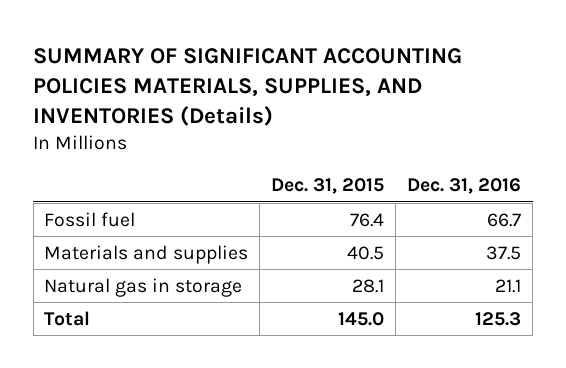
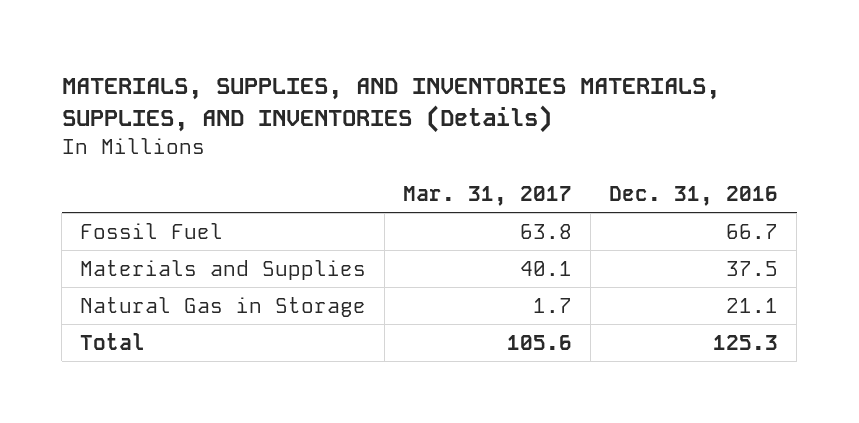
[33,48,463,127] SUMMARY OF SIGNIFICANT ACCOUNTING POLICIES MATERIALS, SUPPLIES, AND INVENTORIES (Details) -> [61,78,720,134] MATERIALS, SUPPLIES, AND INVENTORIES MATERIALS, SUPPLIES, AND INVENTORIES (Details)
[271,178,385,195] Dec. 31, 2015 -> none
none -> [403,185,573,206] Mar. 31, 2017
[44,211,136,227] Fossil fuel -> [80,222,224,239] Fossil Fuel
[44,244,249,264] Materials and supplies -> [80,259,367,280] Materials and Supplies
[44,277,243,297] Natural gas in storage -> [80,296,367,317] Natural Gas in Storage

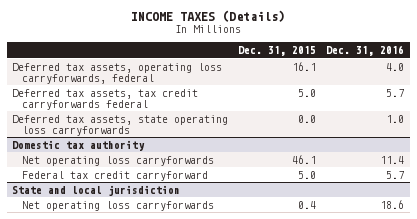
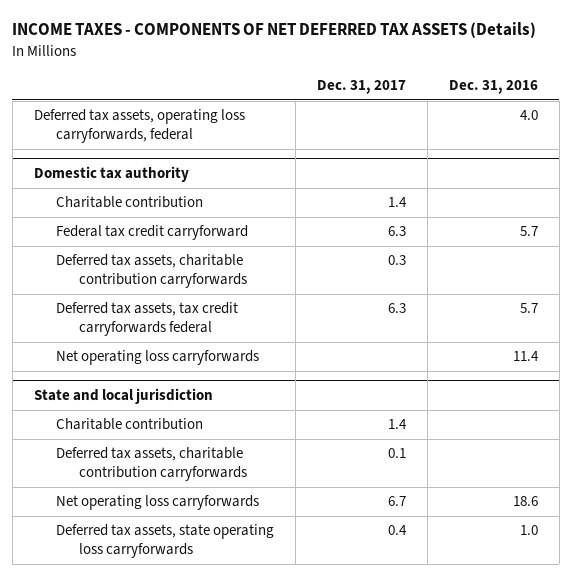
[131,10,286,23] INCOME TAXES (Details) -> [12,22,537,39] INCOME TAXES - COMPONENTS OF NET DEFERRED TAX ASSETS (Details)
[238,46,317,57] Dec. 31, 2015 -> none
none -> [316,79,406,94] Dec. 31, 2017
[12,88,199,110] Deferred tax assets, tax credit carryforwards federal -> none
[12,114,229,136] Deferred tax assets, state operating loss carryforwards -> none
none -> [56,196,204,209] Charitable contribution
none -> [56,254,247,289] Deferred tax assets, charitable contribution carryforwards
none -> [56,302,239,337] Deferred tax assets, tax credit carryforwards federal
[21,155,214,166] Net operating loss carryforwards -> [56,350,260,366] Net operating loss carryforwards
none -> [56,418,204,431] Charitable contribution
none -> [56,447,247,482] Deferred tax assets, charitable contribution carryforwards
none -> [56,524,275,559] Deferred tax assets, state operating loss carryforwards

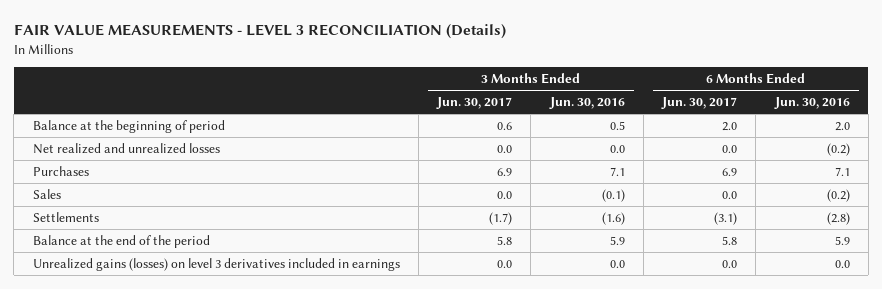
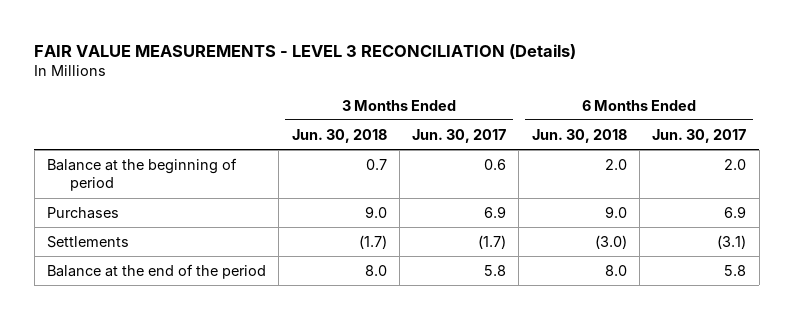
[548,97,625,110] Jun. 30, 2016 -> none
[773,97,850,110] Jun. 30, 2016 -> none
none -> [291,128,387,143] Jun. 30, 2018
none -> [531,128,627,143] Jun. 30, 2018
[32,142,220,154] Net realized and unrealized losses -> none
[32,188,61,199] Sales -> none
[32,257,400,271] Unrealized gains (losses) on level 3 derivatives included in earnings -> none

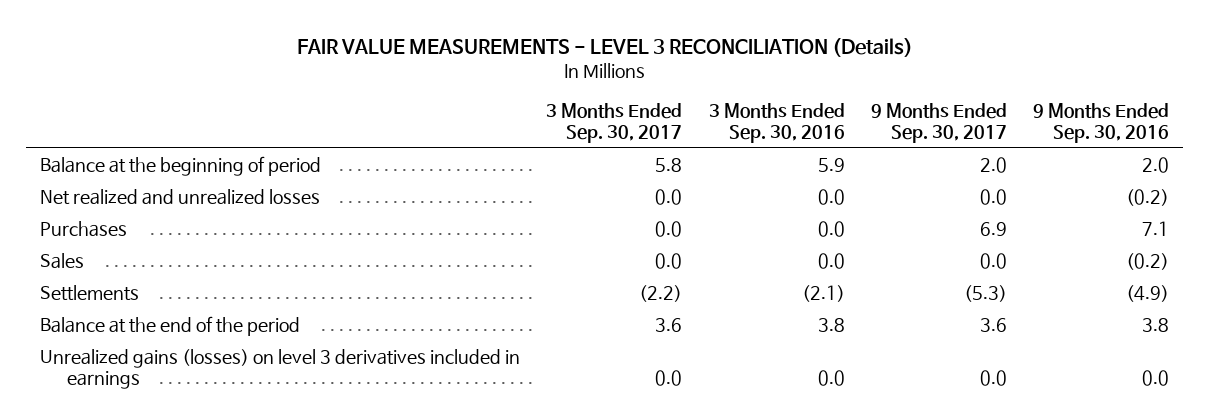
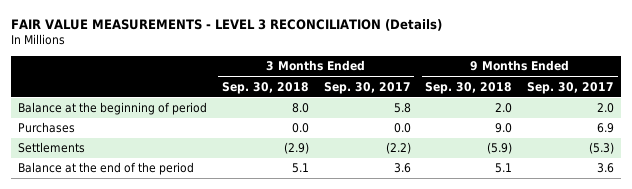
[708,103,845,144] 3 Months Ended Sep. 30, 2016 -> none
[1033,103,1170,144] 9 Months Ended Sep. 30, 2016 -> none
none -> [222,81,310,94] Sep. 30, 2018
none -> [425,81,513,94] Sep. 30, 2018
[39,189,320,206] Net realized and unrealized losses -> none
[39,253,84,270] Sales -> none
[39,349,520,390] Unrealized gains (losses) on level 3 derivatives included in earnings -> none

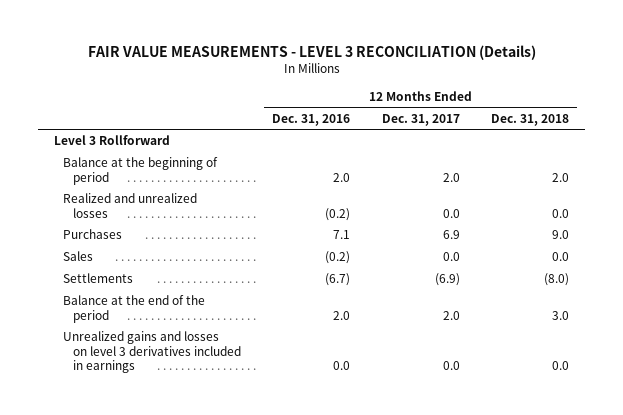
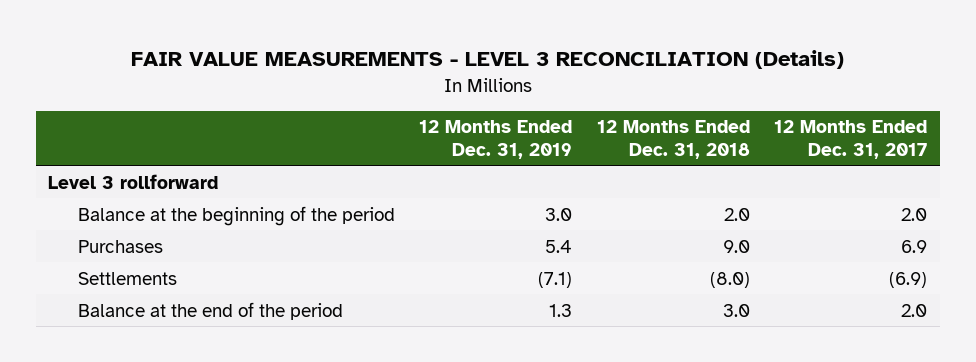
[272,113,351,126] Dec. 31, 2016 -> none
none -> [419,120,573,159] 12 Months Ended Dec. 31, 2019
[63,193,198,218] Realized and unrealized losses -> none
[54,135,171,146] Level 3 Rollforward -> [48,173,219,189] Level 3 rollforward
[63,157,219,185] Balance at the beginning of period -> [77,205,395,226] Balance at the beginning of the period
[63,251,94,262] Sales -> none
[63,331,241,373] Unrealized gains and losses on level 3 derivatives included in earnings -> none

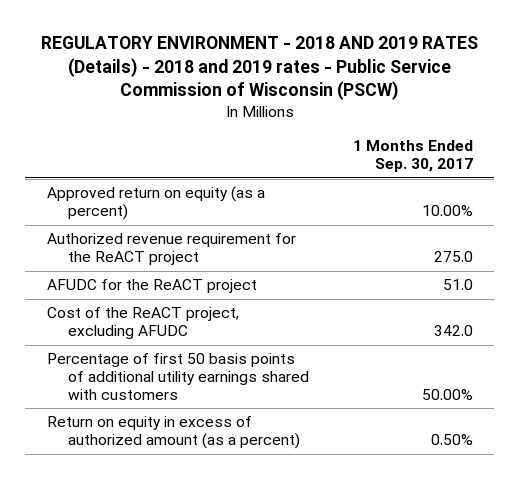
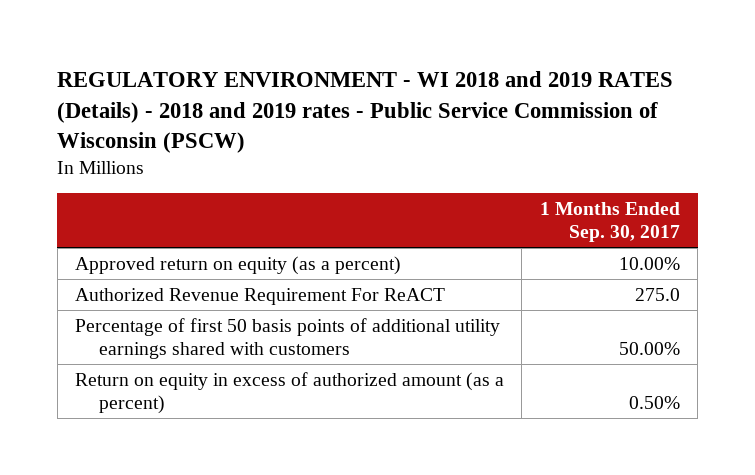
[40,35,478,101] REGULATORY ENVIRONMENT - 2018 AND 2019 RATES (Details) - 2018 and 2019 rates - Public Service Commission of Wisconsin (PSCW) -> [57,71,674,153] REGULATORY ENVIRONMENT - WI 2018 and 2019 RATES (Details) - 2018 and 2019 rates - Public Service Commission of Wisconsin (PSCW)
[46,279,257,294] AFUDC for the ReACT project -> none
[46,307,239,340] Cost of the ReACT project, excluding AFUDC -> none
[46,233,296,266] Authorized revenue requirement for the ReACT project -> [75,287,446,305] Authorized Revenue Requirement For ReACT

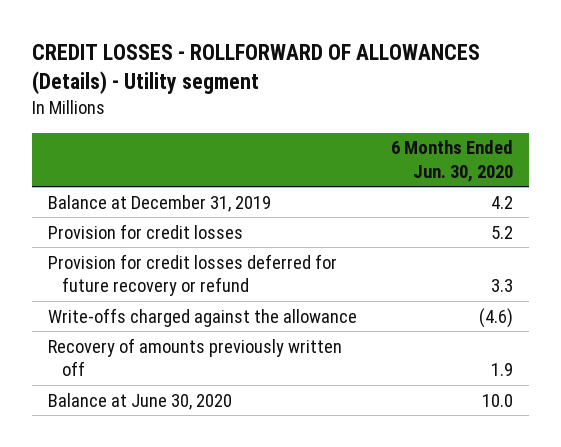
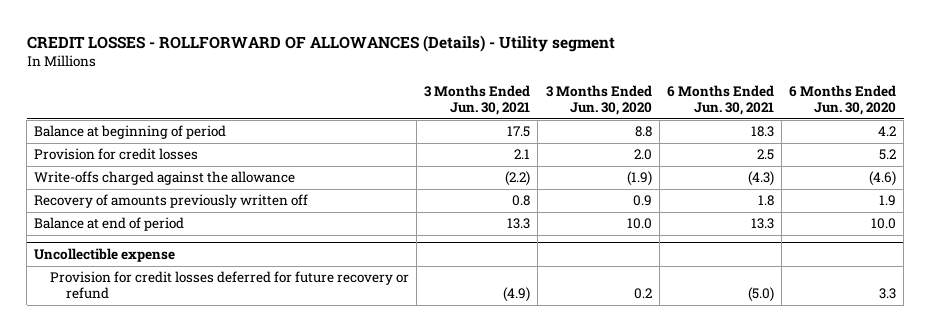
none -> [424,85,531,116] 3 Months Ended Jun. 30, 2021
none -> [545,85,652,116] 3 Months Ended Jun. 30, 2020
none -> [666,85,774,116] 6 Months Ended Jun. 30, 2021
[48,194,272,212] Balance at December 31, 2019 -> [34,125,227,140] Balance at beginning of period
[48,253,338,297] Provision for credit losses deferred for future recovery or refund -> none
[48,392,233,410] Balance at June 30, 2020 -> [34,217,185,232] Balance at end of period
none -> [34,248,176,263] Uncollectible expense
none -> [49,271,409,300] Provision for credit losses deferred for future recovery or refund

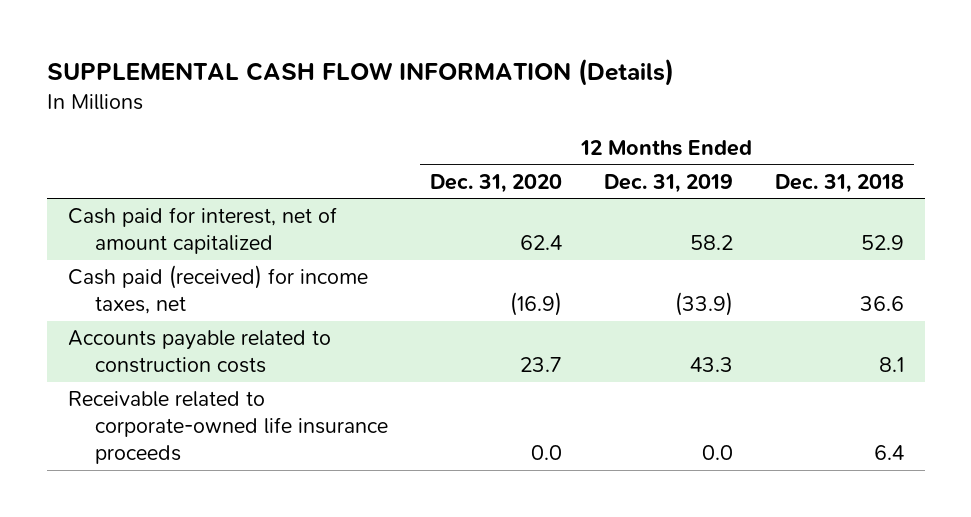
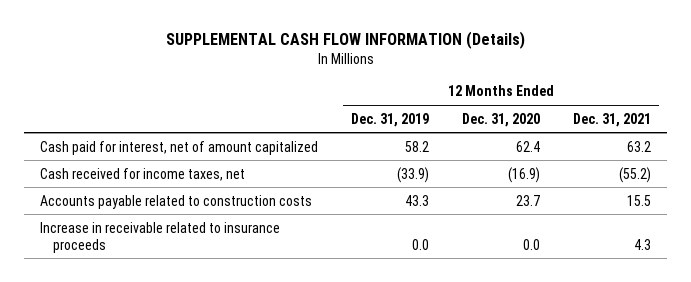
[774,173,904,193] Dec. 31, 2018 -> none
none -> [572,112,651,127] Dec. 31, 2021
[67,265,368,315] Cash paid (received) for income taxes, net -> [40,167,246,181] Cash received for income taxes, net
[67,391,389,465] Receivable related to corporate-owned life insurance proceeds -> [40,221,281,253] Increase in receivable related to insurance proceeds

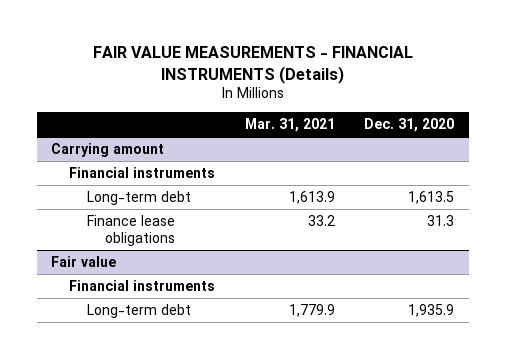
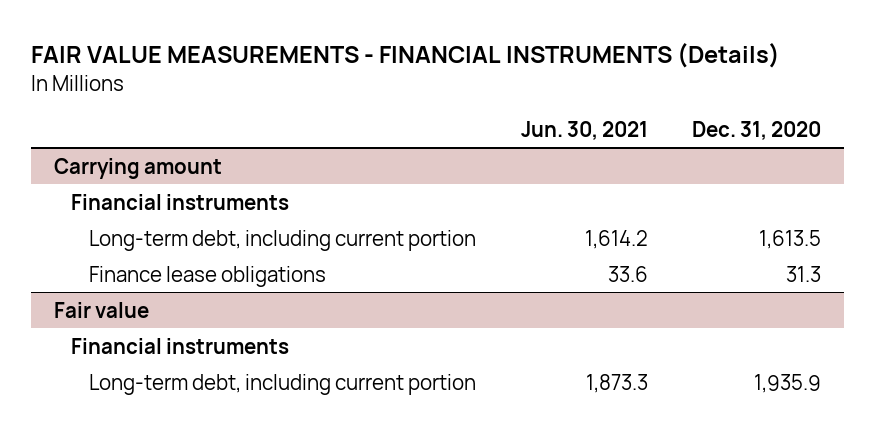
[244,118,335,133] Mar. 31, 2021 -> none
none -> [520,120,648,140] Jun. 30, 2021
[86,190,191,205] Long-term debt -> [89,229,477,251] Long-term debt, including current portion
[86,303,191,318] Long-term debt -> [89,373,477,395] Long-term debt, including current portion

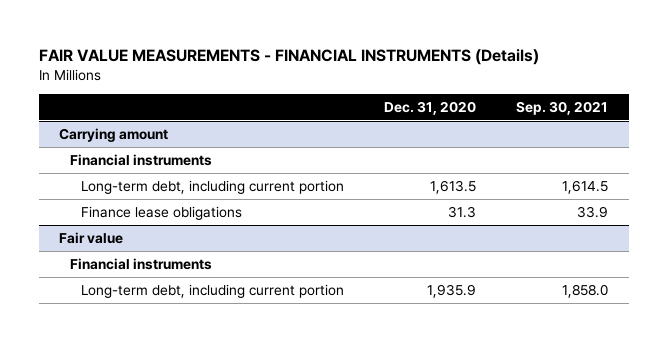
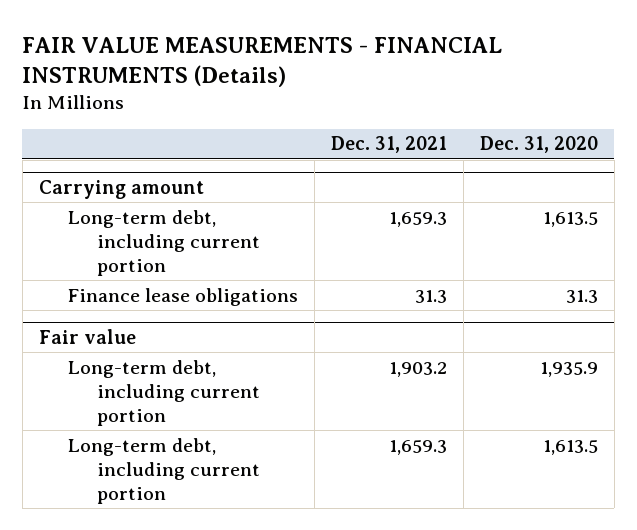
[516,100,609,115] Sep. 30, 2021 -> none
none -> [330,136,447,154] Dec. 31, 2021
[69,153,212,166] Financial instruments -> none
[69,257,212,270] Financial instruments -> none
none -> [67,437,260,505] Long-term debt, including current portion

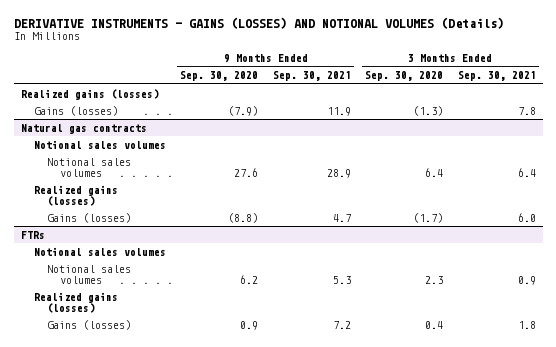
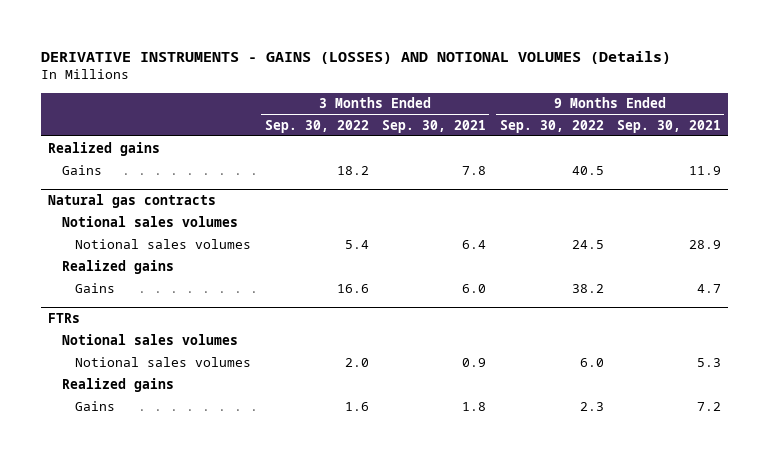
[180,71,259,82] Sep. 30, 2020 -> none
[365,71,444,82] Sep. 30, 2020 -> none
none -> [264,119,369,133] Sep. 30, 2022
none -> [499,119,604,133] Sep. 30, 2022
[20,88,159,100] Realized gains (losses) -> [48,141,161,156] Realized gains
[33,105,118,116] Gains (losses) -> [61,164,102,175] Gains
[33,184,118,206] Realized gains (losses) -> [61,259,174,274] Realized gains
[47,212,132,223] Gains (losses) -> [75,282,116,293] Gains
[33,291,118,313] Realized gains (losses) -> [61,377,174,392] Realized gains
[47,319,132,330] Gains (losses) -> [75,400,116,411] Gains

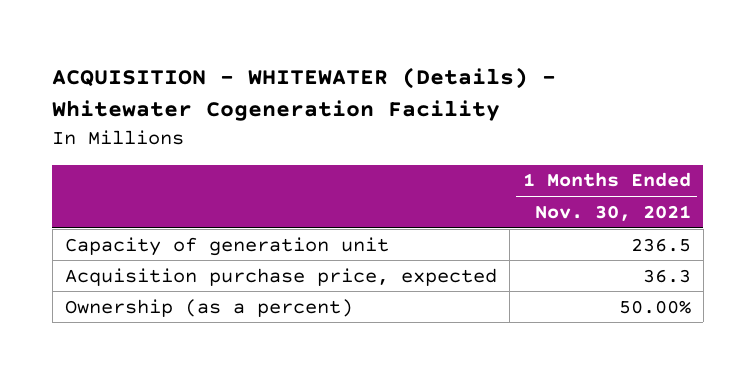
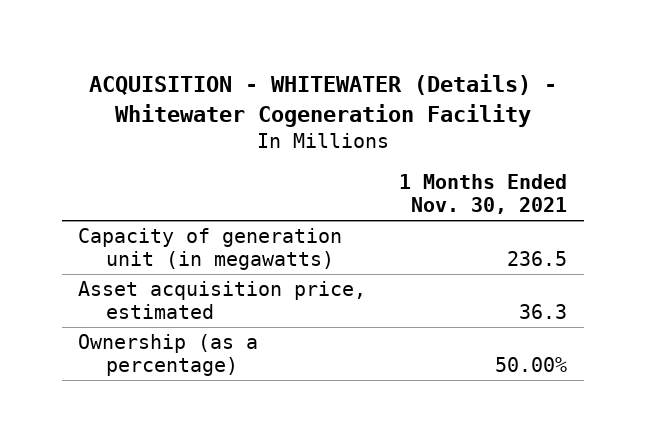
[65,236,390,256] Capacity of generation unit -> [78,227,343,271] Capacity of generation unit (in megawatts)
[65,267,498,286] Acquisition purchase price, expected -> [78,280,367,320] Asset acquisition price, estimated
[65,298,354,317] Ownership (as a percent) -> [78,333,259,377] Ownership (as a percentage)

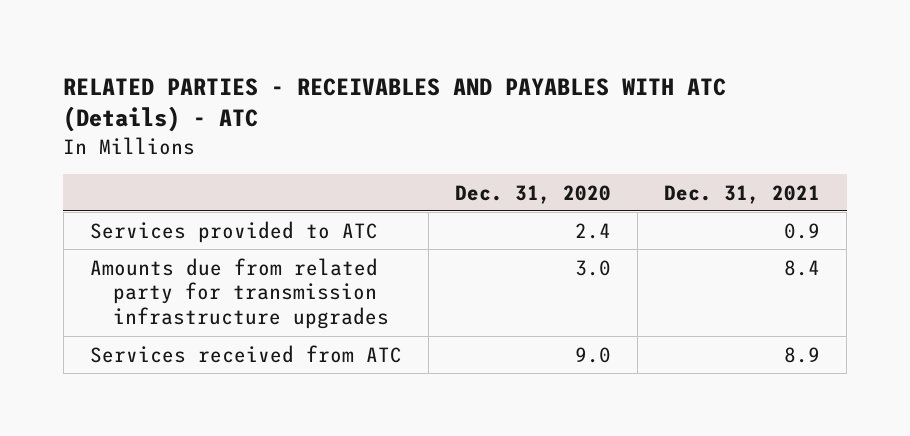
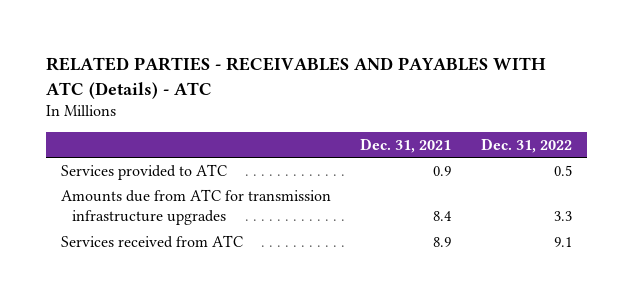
[454,184,611,204] Dec. 31, 2020 -> none
none -> [480,137,572,153] Dec. 31, 2022
[89,257,390,330] Amounts due from related party for transmission infrastructure upgrades -> [60,188,331,226] Amounts due from ATC for transmission infrastructure upgrades

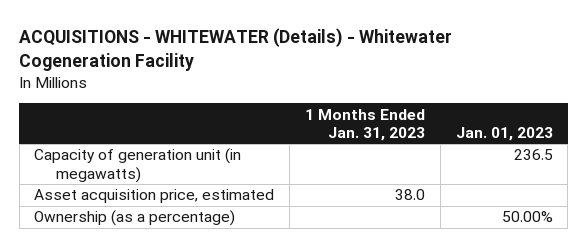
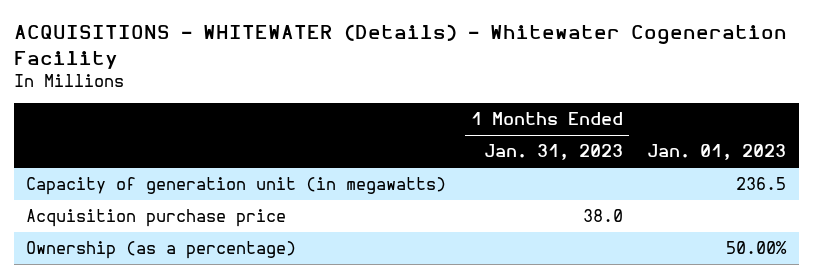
[34,189,275,204] Asset acquisition price, estimated -> none
none -> [26,209,287,228] Acquisition purchase price

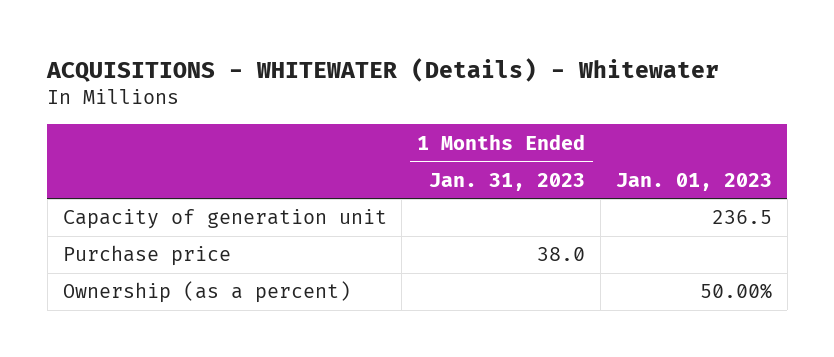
[14,24,788,69] ACQUISITIONS - WHITEWATER (Details) - Whitewater Cogeneration Facility -> [46,57,720,82] ACQUISITIONS - WHITEWATER (Details) - Whitewater
[26,177,447,196] Capacity of generation unit (in megawatts) -> [62,209,387,230] Capacity of generation unit
[26,209,287,228] Acquisition purchase price -> [62,245,231,267] Purchase price
[26,241,297,260] Ownership (as a percentage) -> [62,281,351,304] Ownership (as a percent)

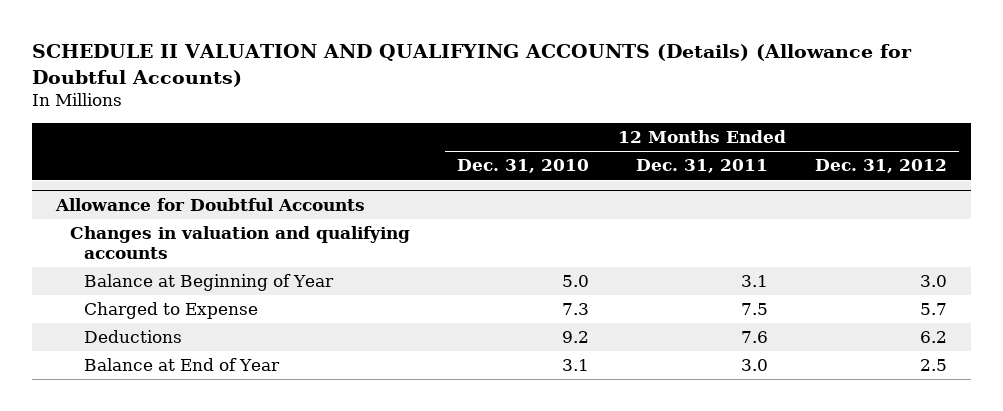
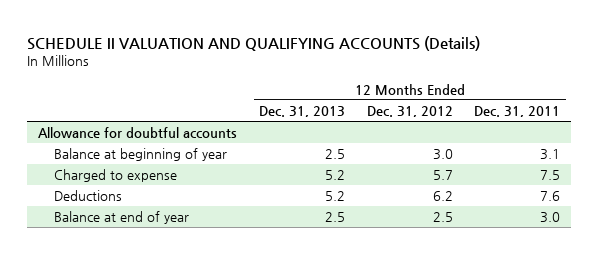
[32,43,913,87] SCHEDULE II VALUATION AND QUALIFYING ACCOUNTS (Details) (Allowance for Doubtful Accounts) -> [27,35,481,51] SCHEDULE II VALUATION AND QUALIFYING ACCOUNTS (Details)
[456,159,589,174] Dec. 31, 2010 -> none
none -> [258,105,345,117] Dec. 31, 2013
[54,197,365,211] Allowance for Doubtful Accounts -> none
[69,226,410,259] Changes in valuation and qualifying accounts -> [38,127,238,139] Allowance for doubtful accounts
[83,274,334,292] Balance at Beginning of Year -> [53,148,227,162] Balance at beginning of year
[83,302,258,320] Charged to Expense -> [53,169,177,183] Charged to expense
[83,358,280,372] Balance at End of Year -> [53,211,189,225] Balance at end of year

